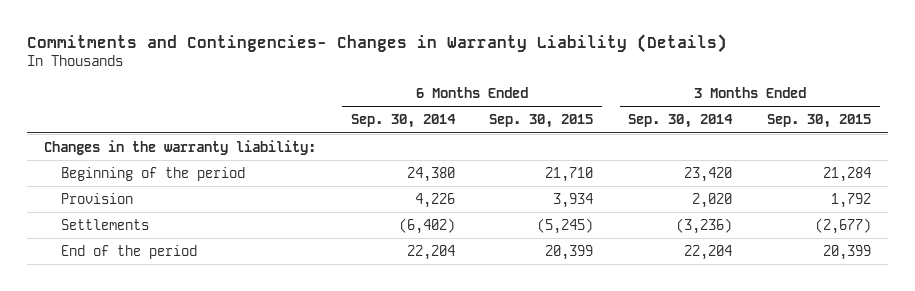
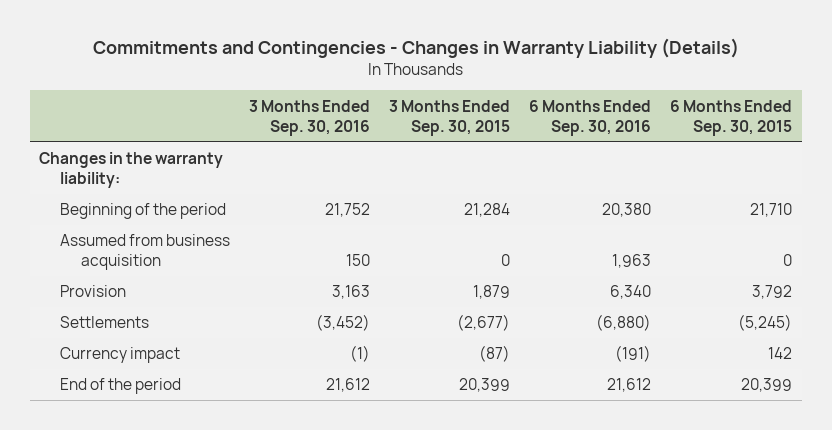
[26,33,727,53] Commitments and Contingencies- Changes in Warranty Liability (Details) -> [92,37,739,58] Commitments and Contingencies - Changes in Warranty Liability (Details)
[350,114,456,129] Sep. 30, 2014 -> none
[628,114,734,129] Sep. 30, 2014 -> none
none -> [249,99,371,136] 3 Months Ended Sep. 30, 2016
none -> [529,99,652,136] 6 Months Ended Sep. 30, 2016
none -> [60,234,231,271] Assumed from business acquisition
[553,192,594,208] 3,934 -> [752,285,793,300] 3,792
[831,192,872,208] 1,792 -> [473,285,511,300] 1,879
none -> [60,347,181,364] Currency impact

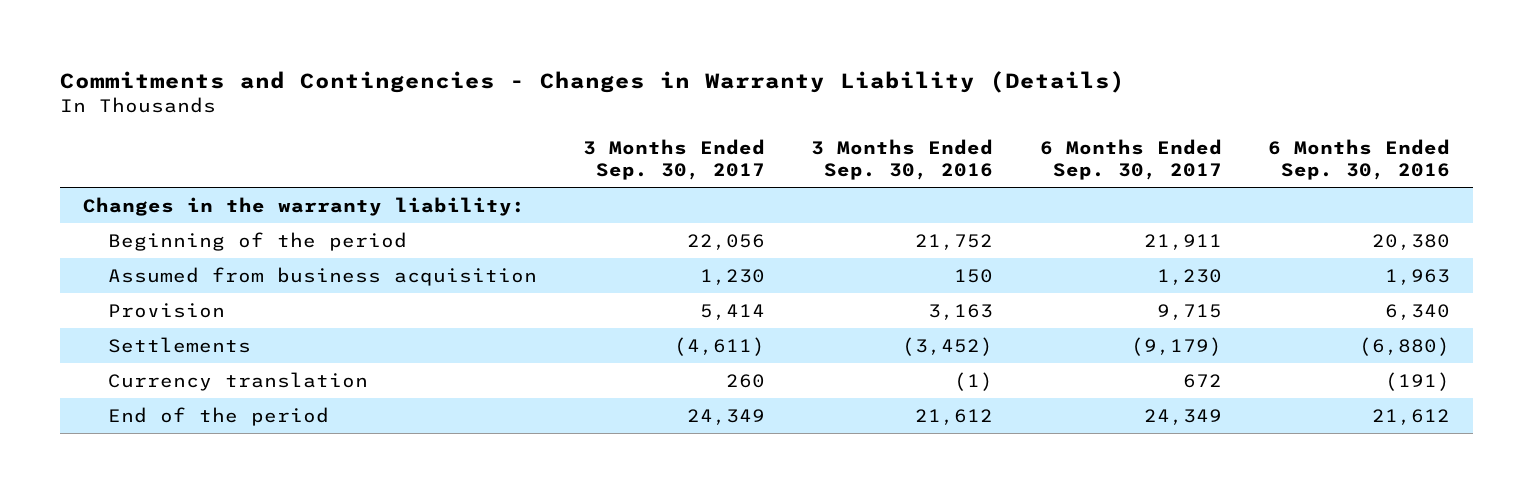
[389,99,511,136] 3 Months Ended Sep. 30, 2015 -> none
[670,99,793,136] 6 Months Ended Sep. 30, 2015 -> none
none -> [583,138,766,180] 3 Months Ended Sep. 30, 2017
none -> [1039,138,1222,180] 6 Months Ended Sep. 30, 2017
[60,347,181,364] Currency impact -> [107,371,368,391] Currency translation

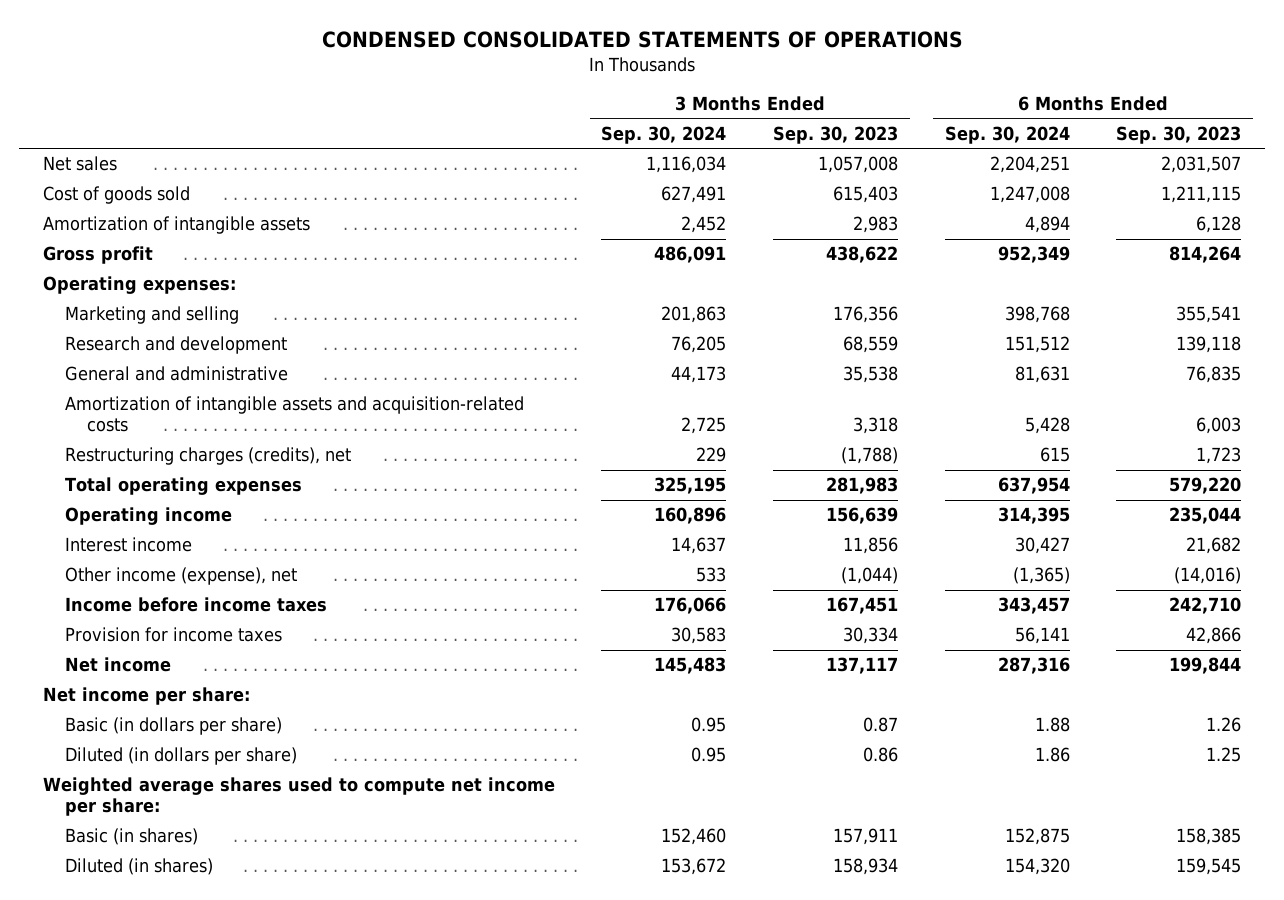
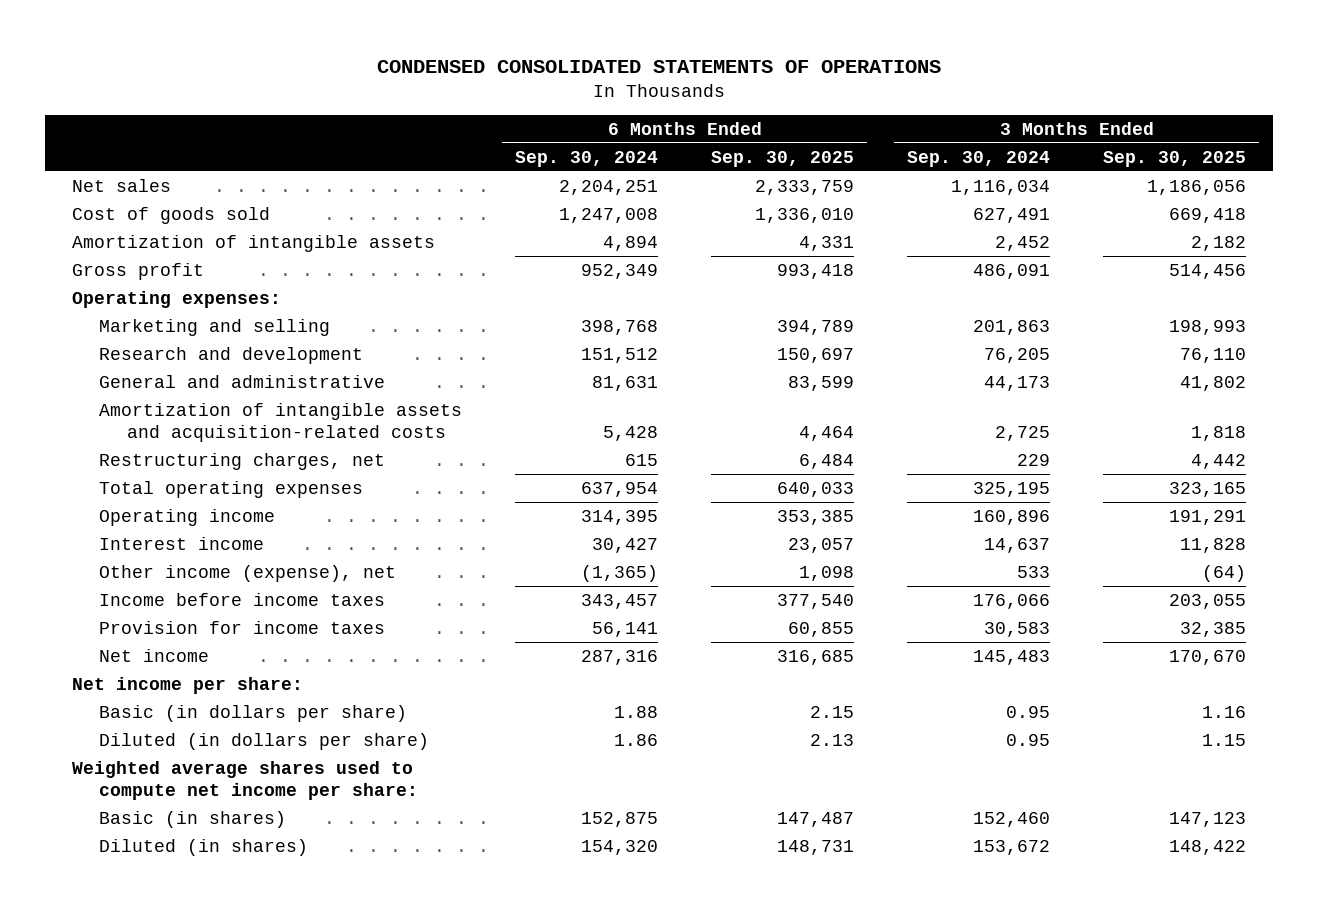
[773,126,899,145] Sep. 30, 2023 -> none
[1116,126,1242,145] Sep. 30, 2023 -> none
none -> [711,150,855,167] Sep. 30, 2025
none -> [1103,150,1247,167] Sep. 30, 2025
[64,447,351,466] Restructuring charges (credits), net -> [99,452,386,470] Restructuring charges, net

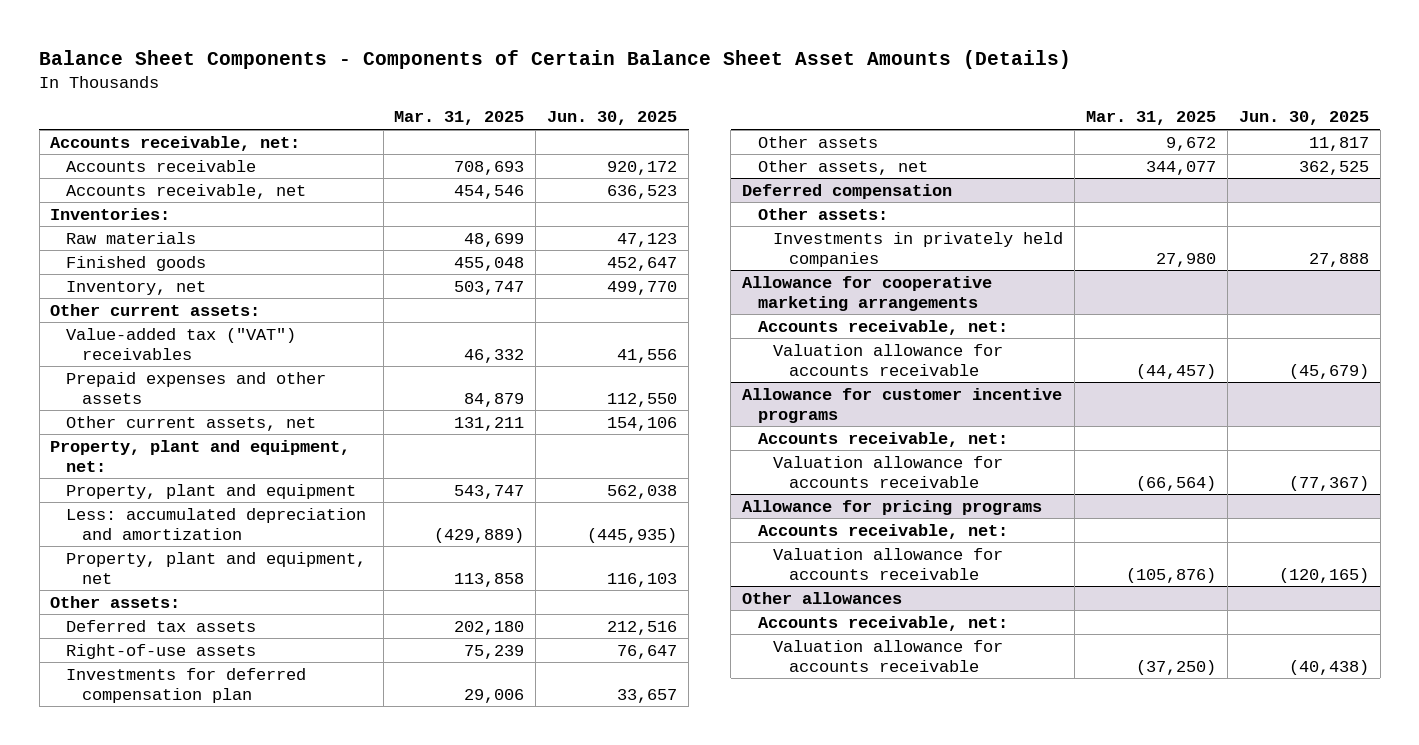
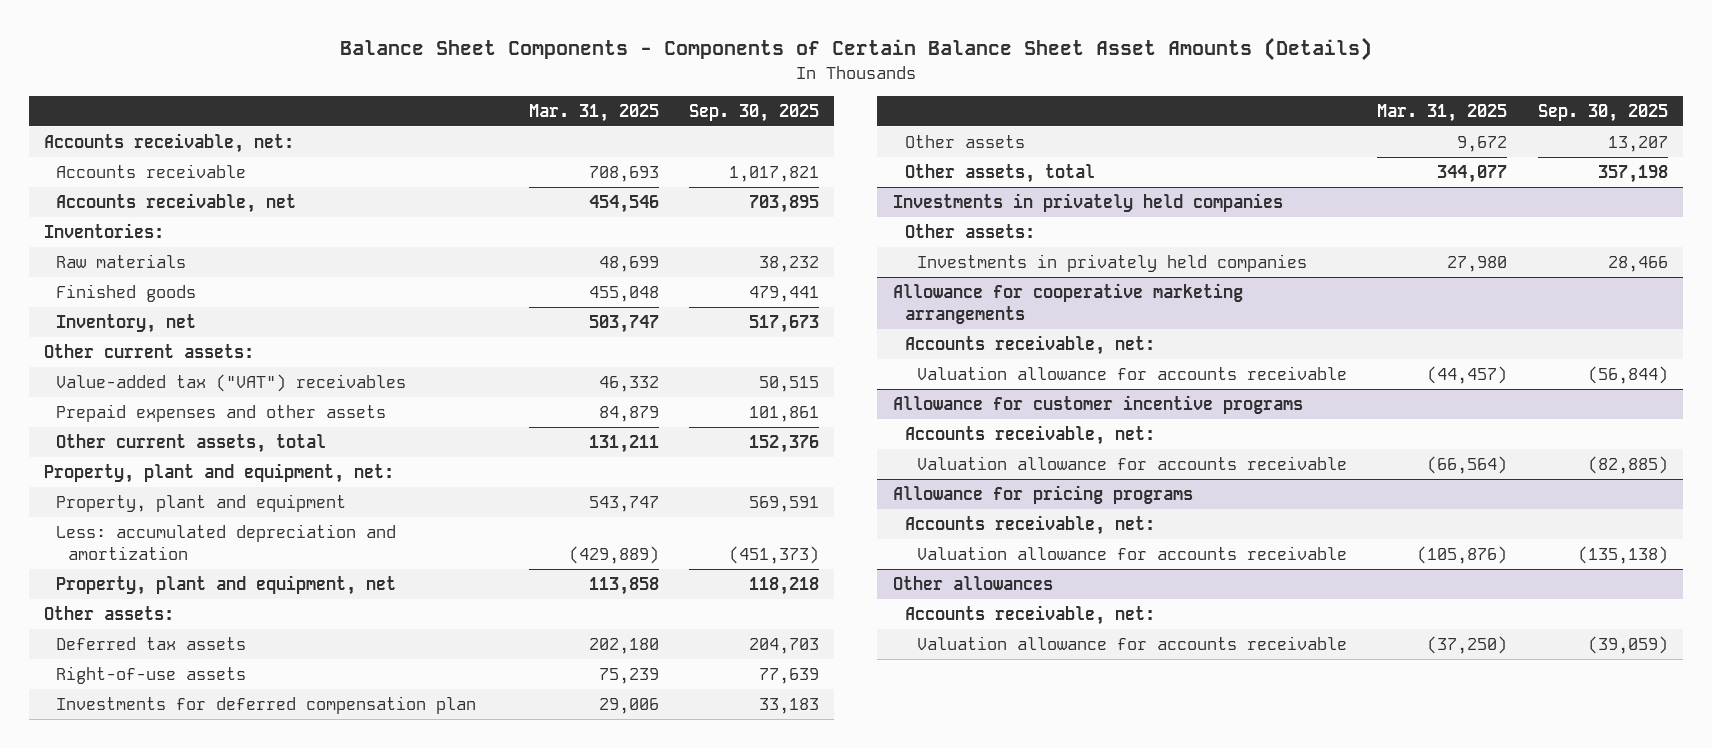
[547,111,678,126] Jun. 30, 2025 -> none
none -> [689,103,820,122] Sep. 30, 2025
[66,415,317,431] Other current assets, net -> [55,433,326,453] Other current assets, total
[757,159,928,175] Other assets, net -> [904,163,1095,183] Other assets, total
[741,183,952,199] Deferred compensation -> [892,192,1283,212] Investments in privately held companies

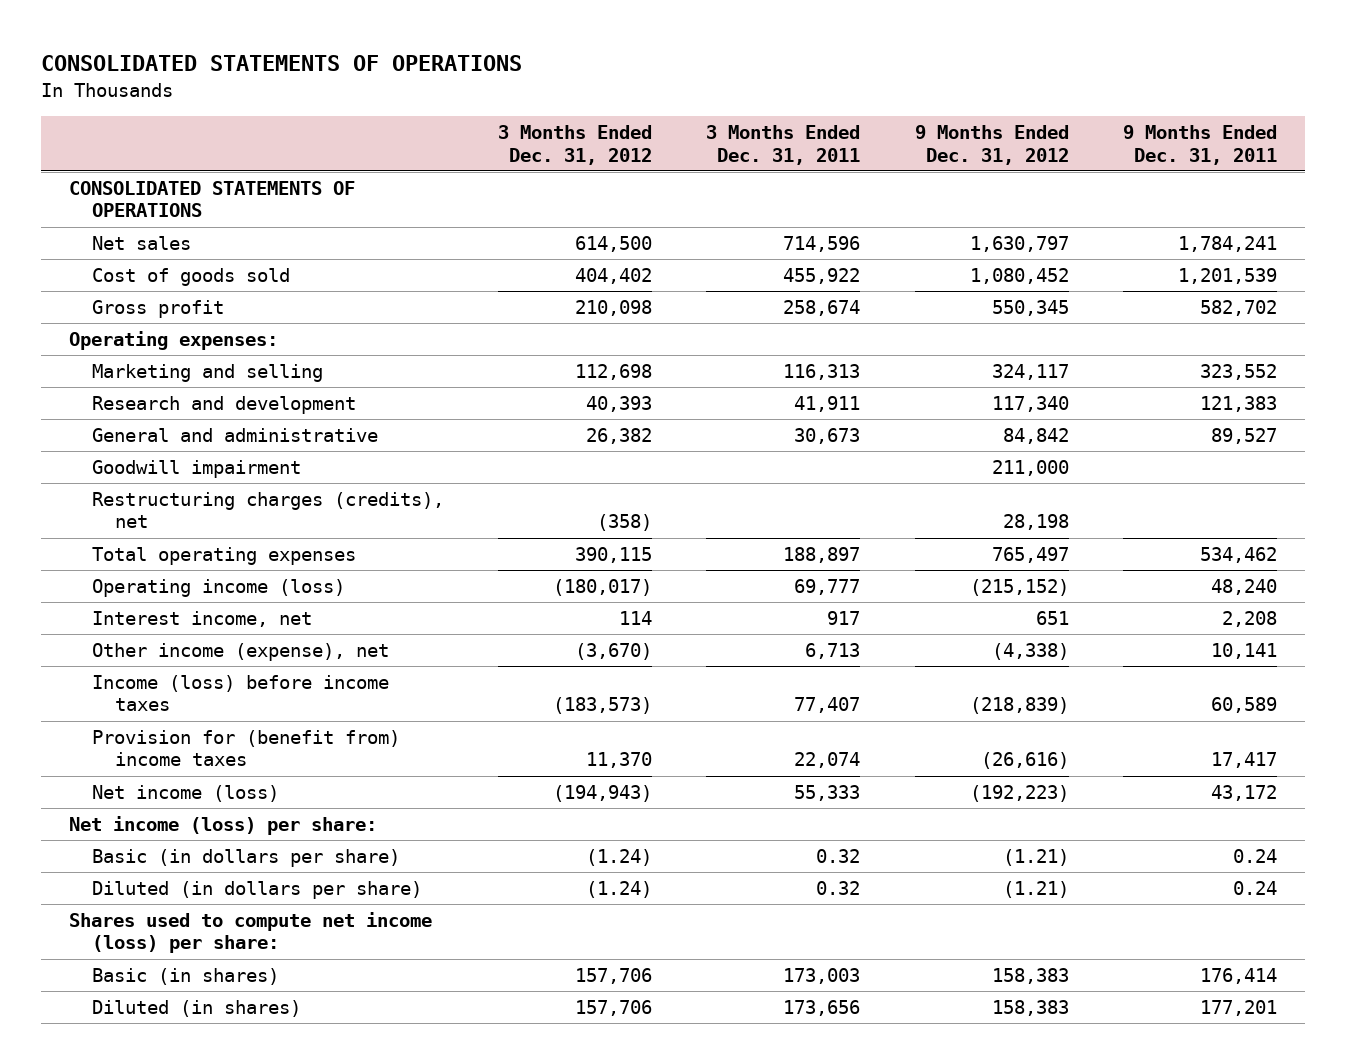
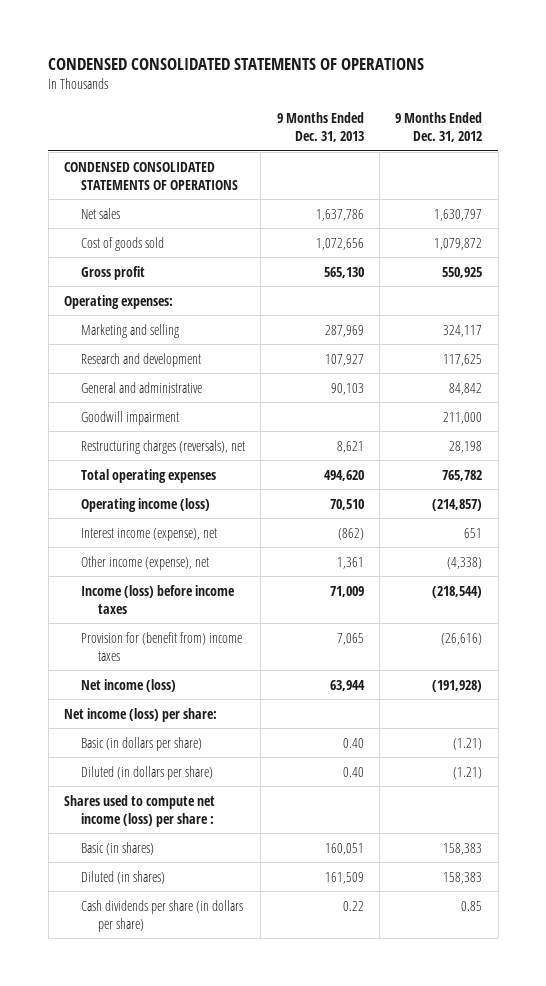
[41,55,523,72] CONSOLIDATED STATEMENTS OF OPERATIONS -> [48,58,425,71] CONDENSED CONSOLIDATED STATEMENTS OF OPERATIONS
[498,125,653,165] 3 Months Ended Dec. 31, 2012 -> none
[706,125,861,165] 3 Months Ended Dec. 31, 2011 -> none
[1123,125,1278,165] 9 Months Ended Dec. 31, 2011 -> none
none -> [276,112,364,143] 9 Months Ended Dec. 31, 2013
[68,181,355,218] CONSOLIDATED STATEMENTS OF OPERATIONS -> [63,161,239,190] CONDENSED CONSOLIDATED STATEMENTS OF OPERATIONS
[969,268,1069,285] 1,080,452 -> [434,237,483,250] 1,079,872
[991,300,1069,317] 550,345 -> [442,266,483,278] 550,925
[991,396,1069,413] 117,340 -> [443,353,483,366] 117,625
[91,492,444,529] Restructuring charges (credits), net -> [81,439,246,454] Restructuring charges (reversals), net
[991,547,1069,564] 765,497 -> [442,469,483,481] 765,782
[969,579,1069,597] (215,152) -> [432,498,483,511] (214,857)
[91,611,312,628] Interest income, net -> [81,527,218,541] Interest income (expense), net
[969,697,1069,715] (218,839) -> [432,585,483,598] (218,544)
[969,785,1069,803] (192,223) -> [432,679,483,692] (191,928)
[68,912,432,954] Shares used to compute net income (loss) per share: -> [63,794,215,827] Shares used to compute net income (loss) per share :
none -> [81,899,244,932] Cash dividends per share (in dollars per share)

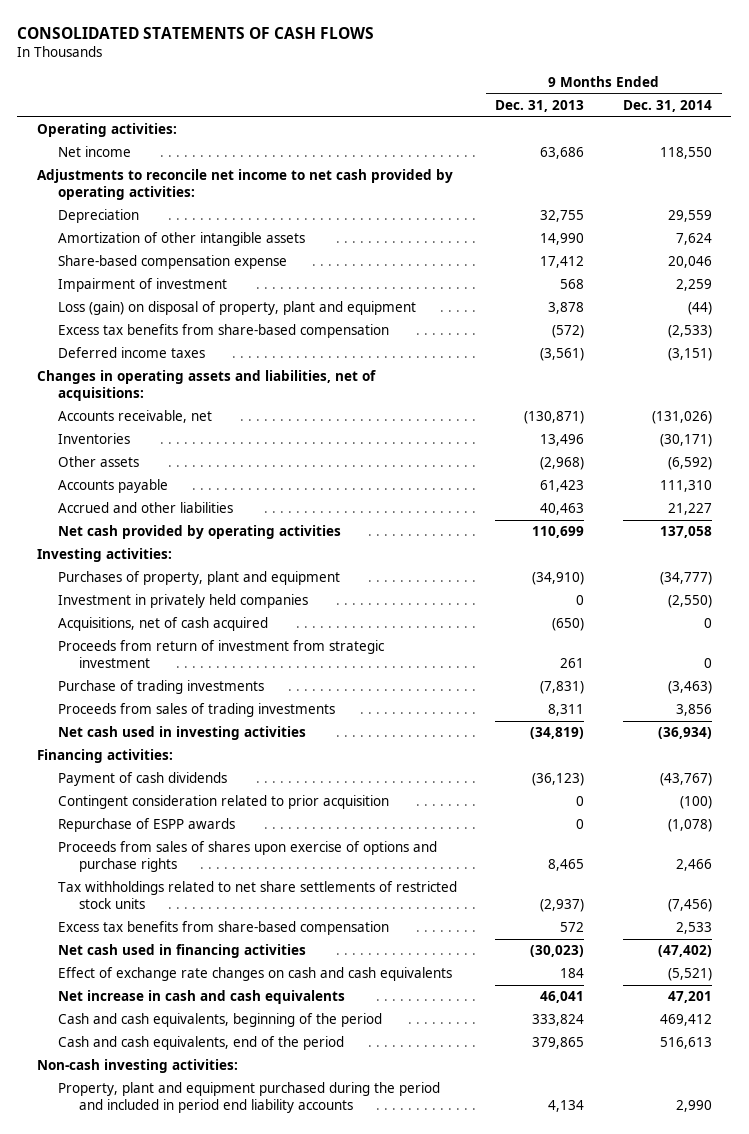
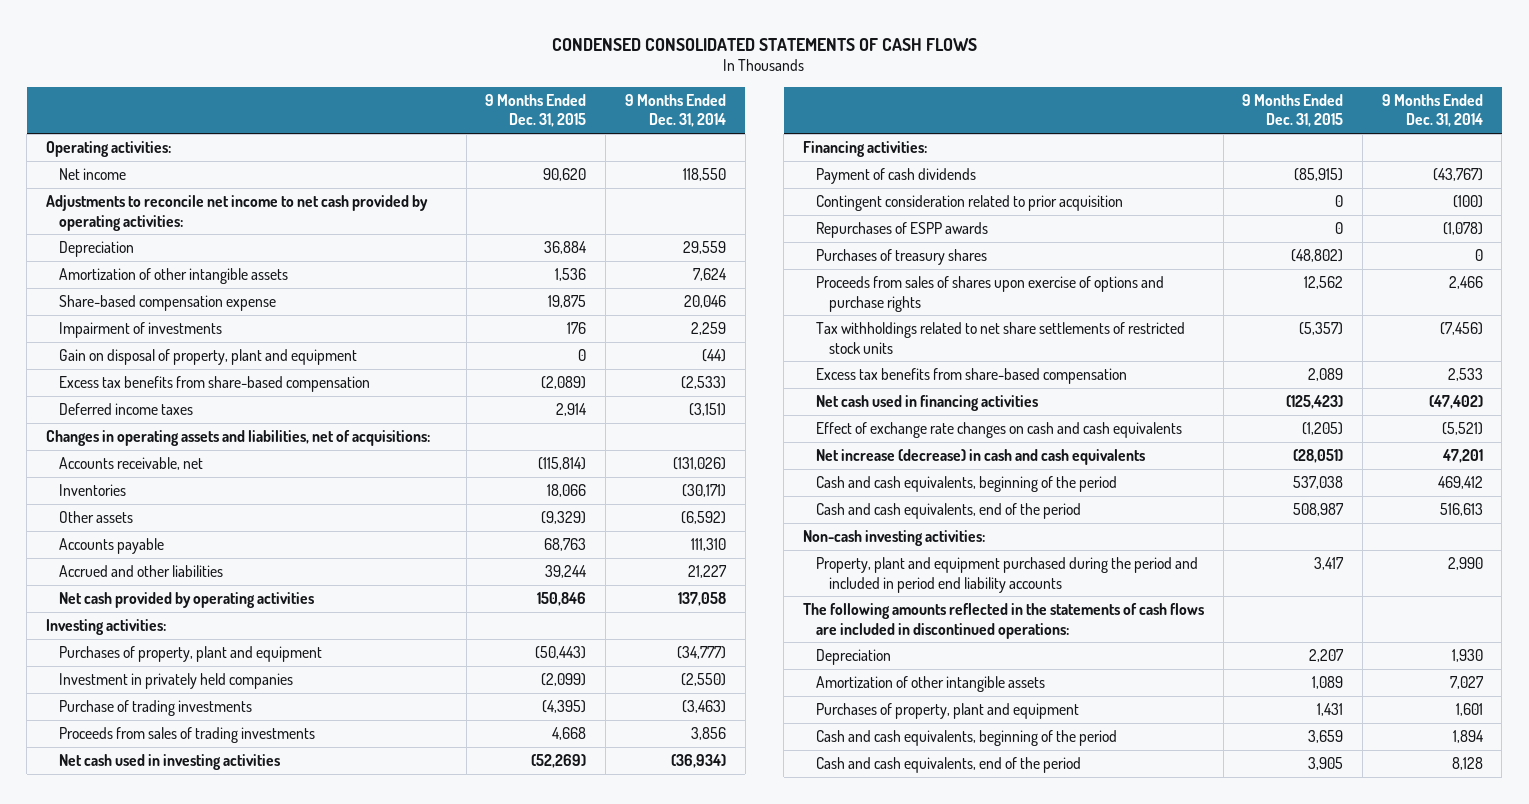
[17,26,375,39] CONSOLIDATED STATEMENTS OF CASH FLOWS -> [552,37,978,51] CONDENSED CONSOLIDATED STATEMENTS OF CASH FLOWS
[495,100,585,113] Dec. 31, 2013 -> none
none -> [485,93,587,128] 9 Months Ended Dec. 31, 2015
[57,278,227,293] Impairment of investment -> [59,322,223,339] Impairment of investments
[57,301,416,316] Loss (gain) on disposal of property, plant and equipment -> [59,349,358,366] Gain on disposal of property, plant and equipment
[57,617,268,632] Acquisitions, net of cash acquired -> none
[57,640,385,669] Proceeds from return of investment from strategic investment -> none
[57,818,235,833] Repurchase of ESPP awards -> [815,222,988,239] Repurchases of ESPP awards
none -> [815,249,987,266] Purchases of treasury shares
[57,990,345,1005] Net increase in cash and cash equivalents -> [815,449,1145,466] Net increase (decrease) in cash and cash equivalents
none -> [802,603,1204,639] The following amounts reflected in the statements of cash flows are included in discontinued operations:
none -> [815,649,891,666] Depreciation
none -> [815,676,1045,693] Amortization of other intangible assets
none -> [815,703,1079,720] Purchases of property, plant and equipment
none -> [815,730,1117,747] Cash and cash equivalents, beginning of the period
none -> [815,757,1081,774] Cash and cash equivalents, end of the period

